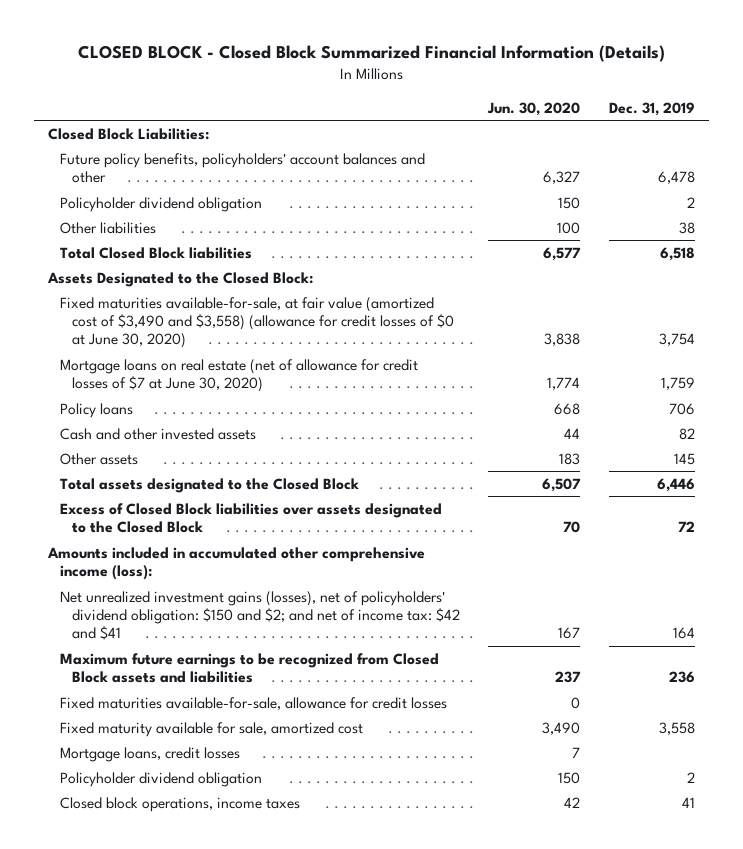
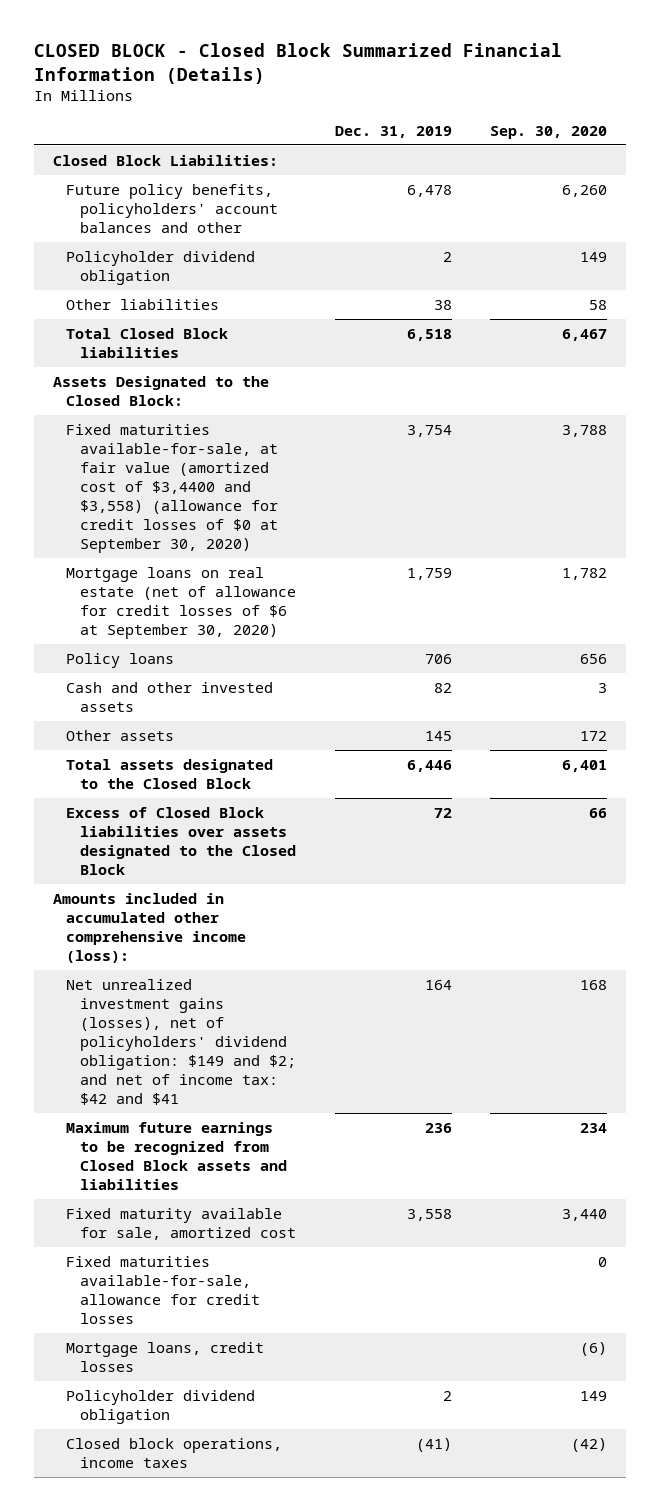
[487,101,581,116] Jun. 30, 2020 -> none
none -> [489,125,607,139] Sep. 30, 2020
[60,296,454,349] Fixed maturities available-for-sale, at fair value (amortized cost of $3,490 and $3,558) (allowance for credit losses of $0 at June 30, 2020) -> [66,423,279,554] Fixed maturities available-for-sale, at fair value (amortized cost of $3,4400 and $3,558) (allowance for credit losses of $0 at September 30, 2020)
[60,358,419,392] Mortgage loans on real estate (net of allowance for credit losses of $7 at June 30, 2020) -> [66,566,297,640] Mortgage loans on real estate (net of allowance for credit losses of $6 at September 30, 2020)
[60,590,460,641] Net unrealized investment gains (losses), net of policyholders' dividend obligation: $150 and $2; and net of income tax: $42 and $41 -> [66,978,297,1106] Net unrealized investment gains (losses), net of policyholders' dividend obligation: $149 and $2; and net of income tax: $42 and $41
[60,696,448,710] Fixed maturities available-for-sale, allowance for credit losses -> [66,1255,261,1325] Fixed maturities available-for-sale, allowance for credit losses
[681,796,695,808] 41 -> [415,1437,452,1452] (41)

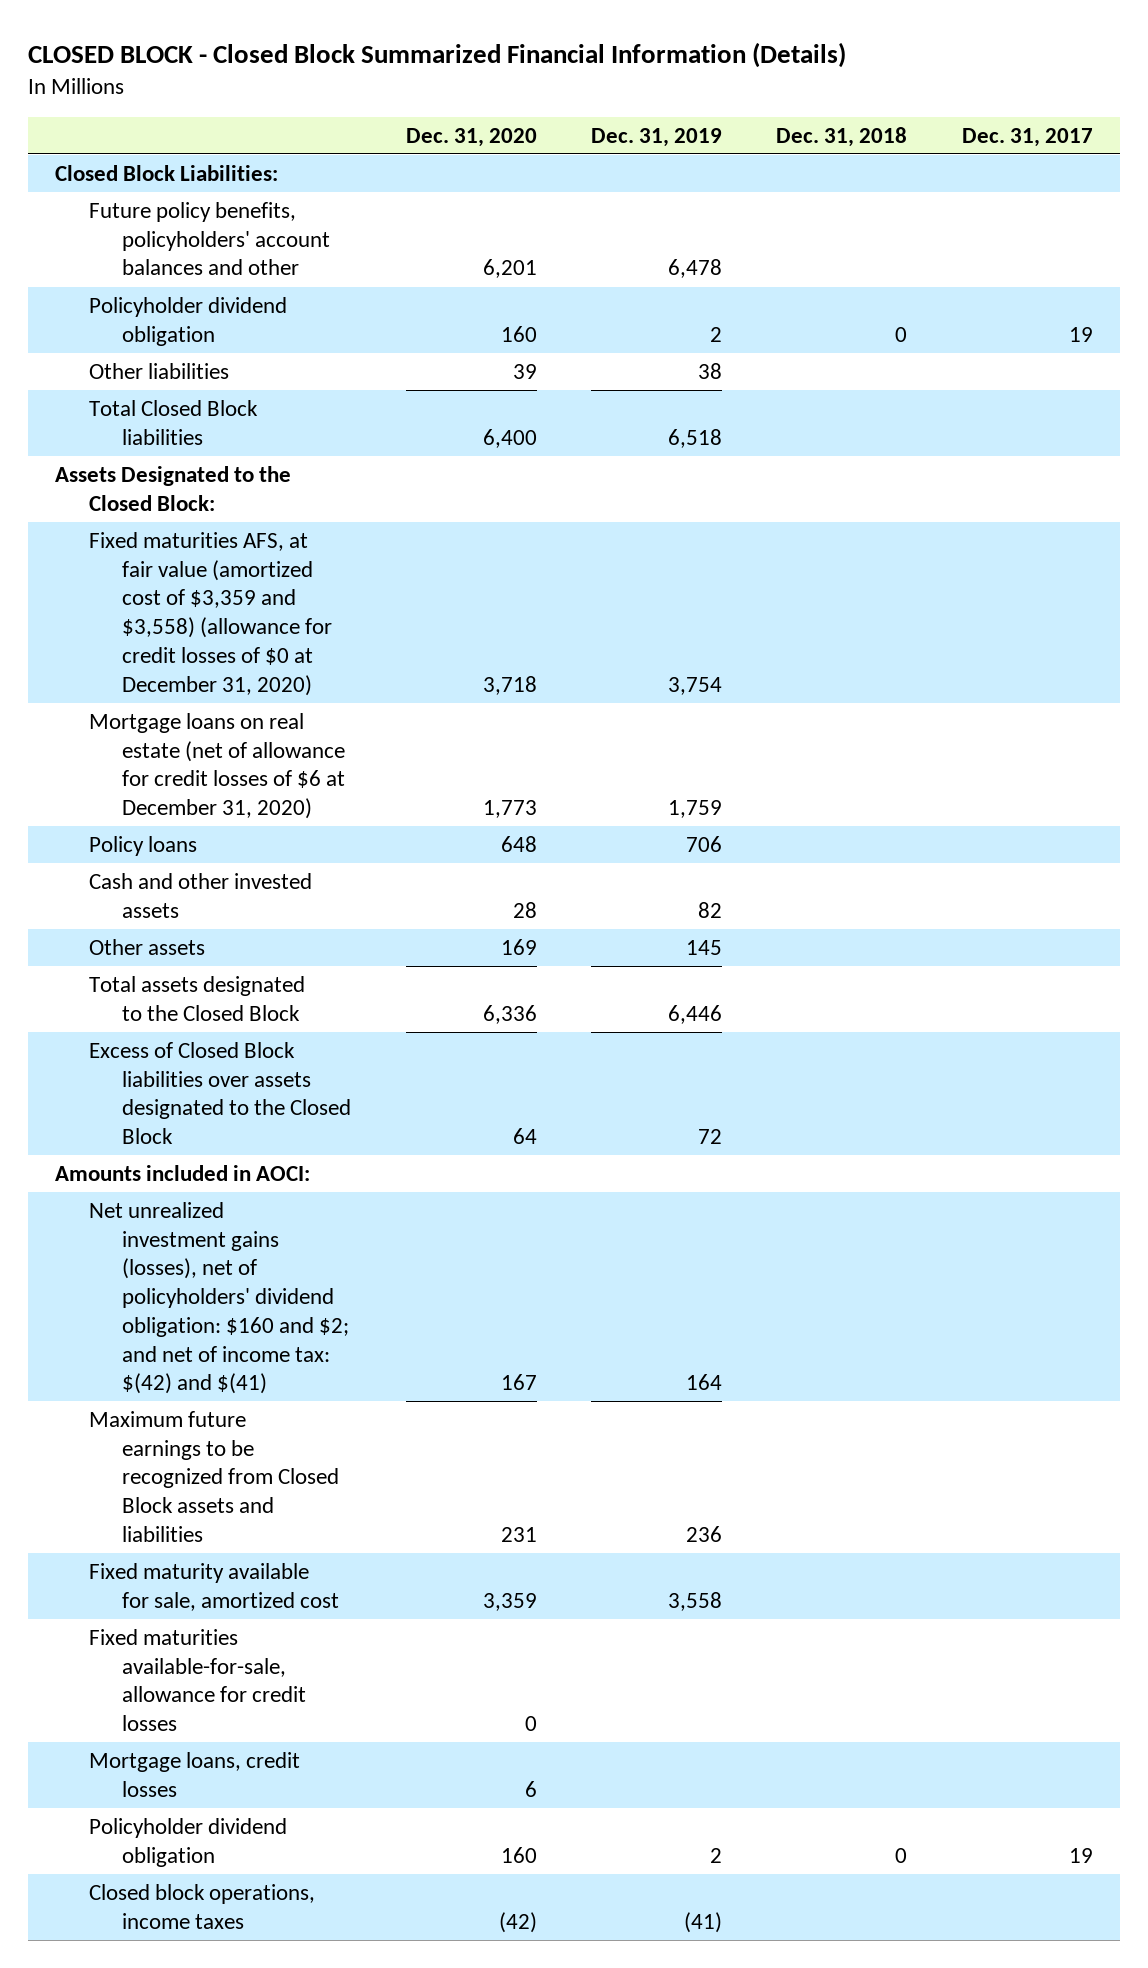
[489,125,607,139] Sep. 30, 2020 -> none
none -> [405,127,537,147] Dec. 31, 2020
none -> [776,126,908,147] Dec. 31, 2018
none -> [961,127,1093,147] Dec. 31, 2017
[66,423,279,554] Fixed maturities available-for-sale, at fair value (amortized cost of $3,4400 and $3,558) (allowance for credit losses of $0 at September 30, 2020) -> [88,531,333,696] Fixed maturities AFS, at fair value (amortized cost of $3,359 and $3,558) (allowance for credit losses of $0 at December 31, 2020)
[66,566,297,640] Mortgage loans on real estate (net of allowance for credit losses of $6 at September 30, 2020) -> [88,712,346,820] Mortgage loans on real estate (net of allowance for credit losses of $6 at December 31, 2020)
[52,892,247,964] Amounts included in accumulated other comprehensive income (loss): -> [54,1164,310,1181] Amounts included in AOCI:
[66,978,297,1106] Net unrealized investment gains (losses), net of policyholders' dividend obligation: $149 and $2; and net of income tax: $42 and $41 -> [88,1201,350,1395] Net unrealized investment gains (losses), net of policyholders' dividend obligation: $160 and $2; and net of income tax: $(42) and $(41)

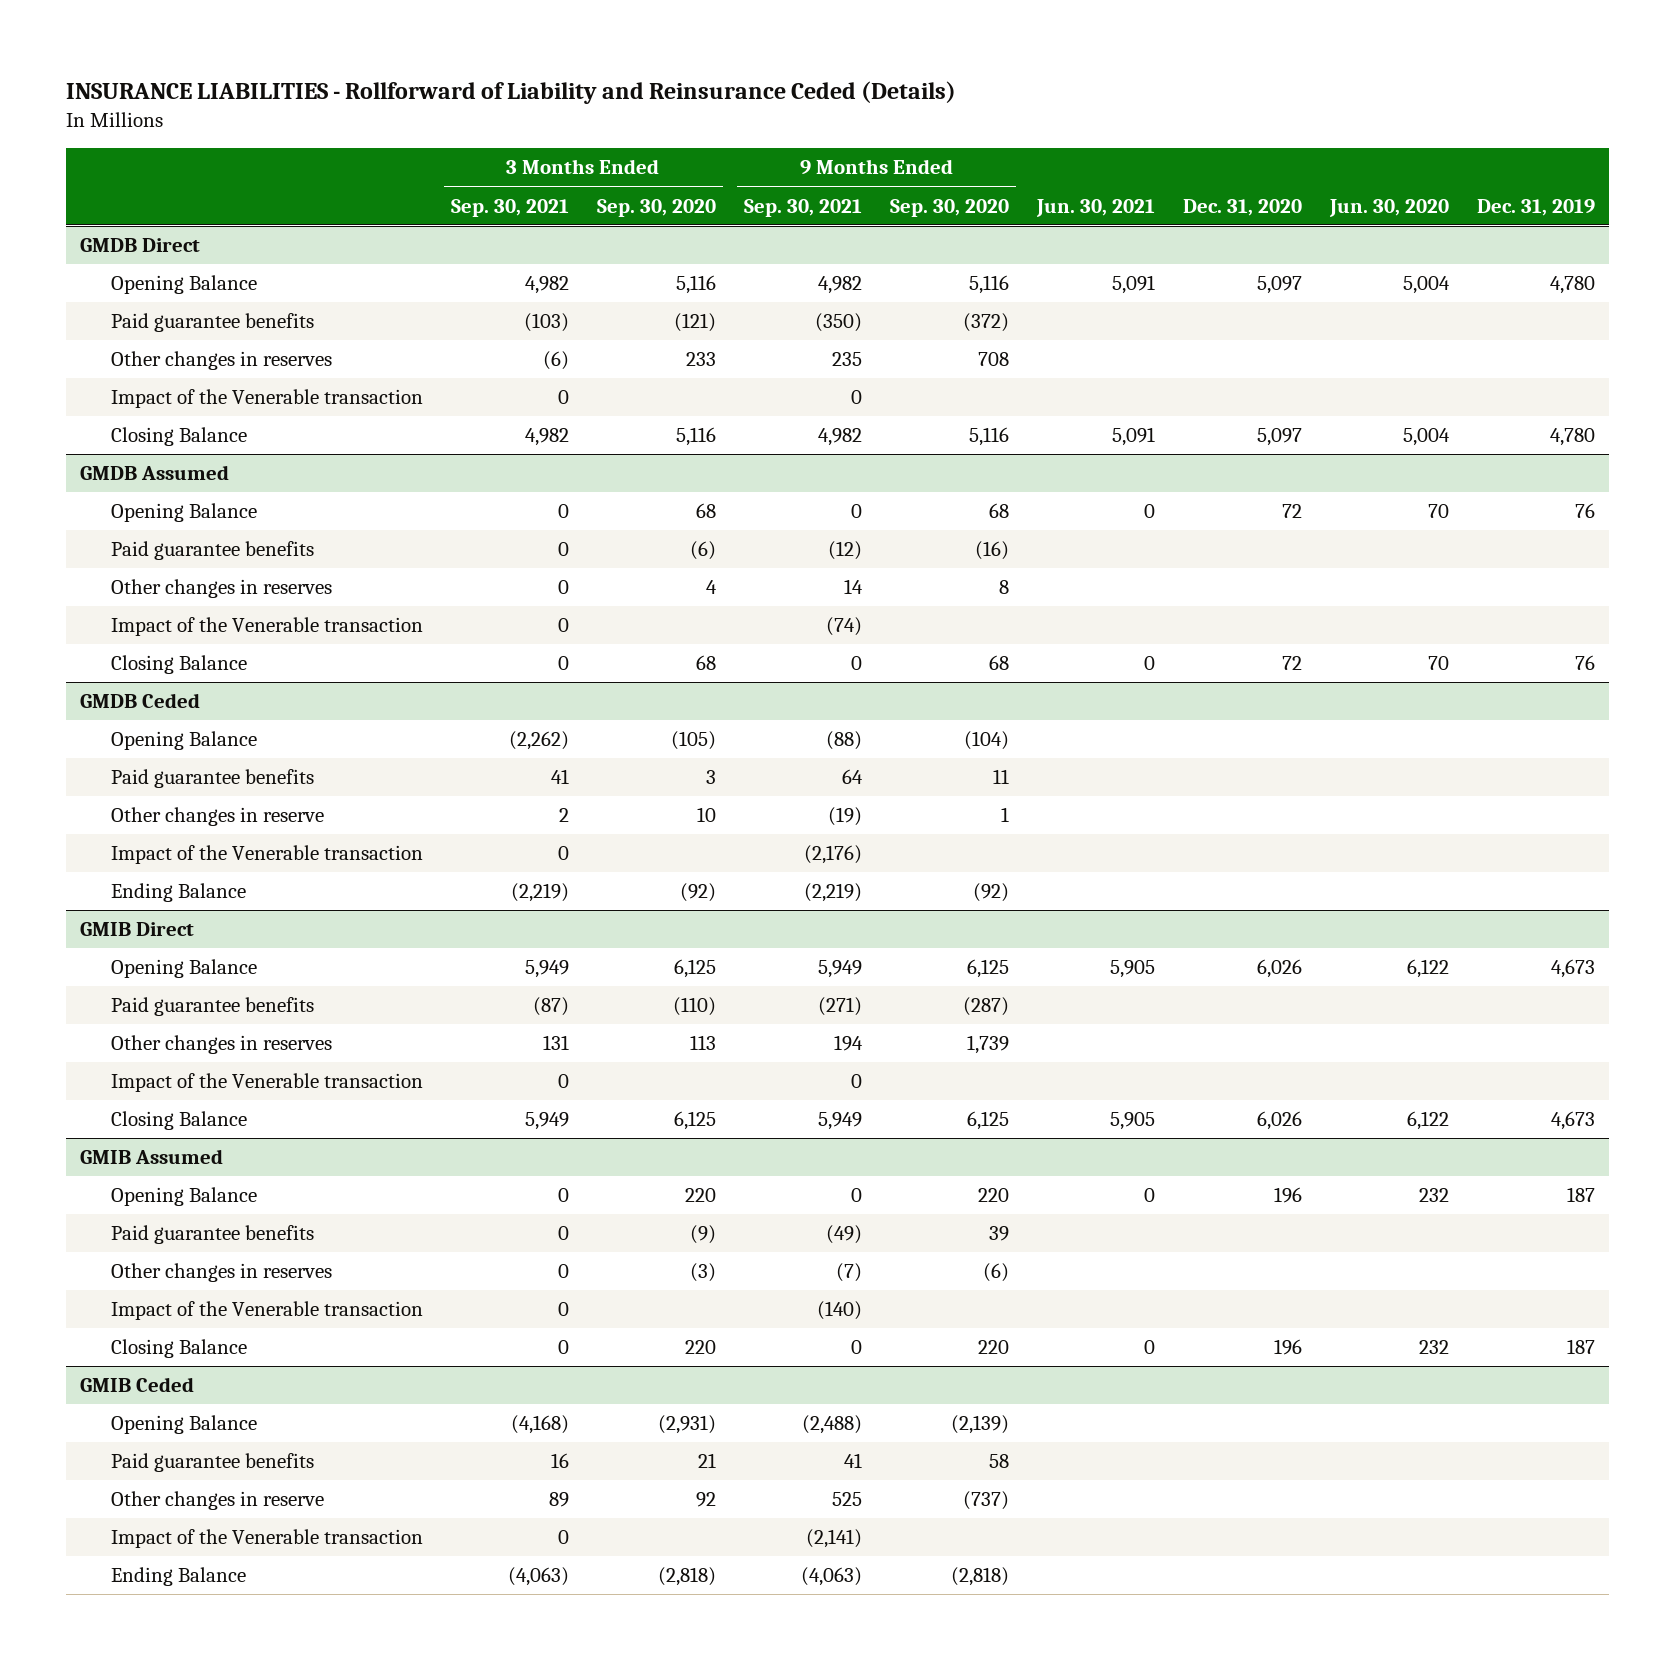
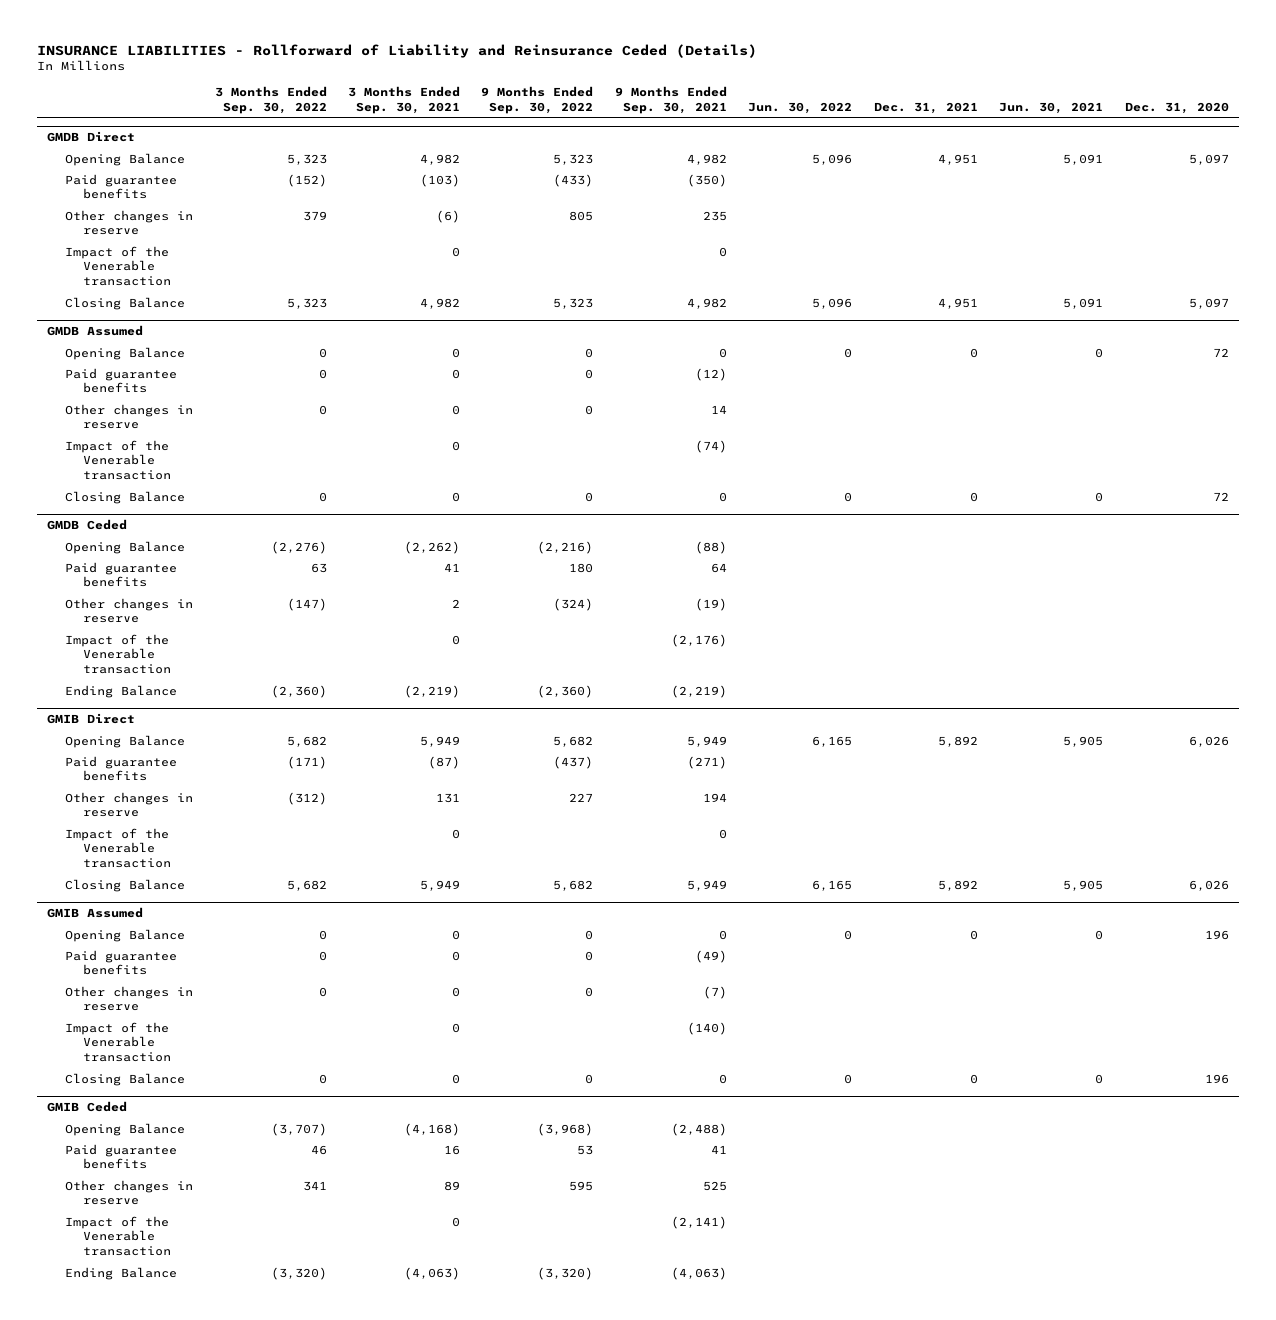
[596,198,716,217] Sep. 30, 2020 -> none
[890,198,1010,217] Sep. 30, 2020 -> none
[1329,198,1450,217] Jun. 30, 2020 -> none
[1477,198,1596,216] Dec. 31, 2019 -> none
none -> [214,86,327,114] 3 Months Ended Sep. 30, 2022
none -> [481,86,594,114] 9 Months Ended Sep. 30, 2022
none -> [748,101,853,114] Jun. 30, 2022
none -> [873,101,978,114] Dec. 31, 2021
[110,351,332,371] Other changes in reserves -> [65,209,194,236] Other changes in reserve
[110,579,332,599] Other changes in reserves -> [65,403,194,430] Other changes in reserve
[110,1035,332,1055] Other changes in reserves -> [65,791,194,818] Other changes in reserve
[110,1263,332,1283] Other changes in reserves -> [65,985,194,1012] Other changes in reserve

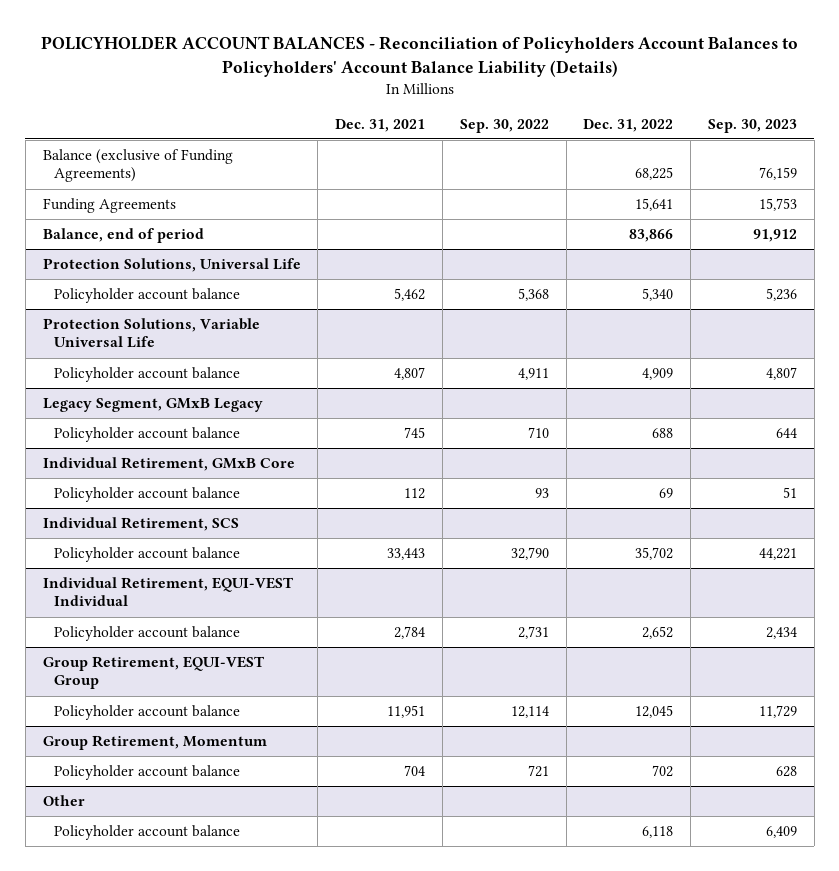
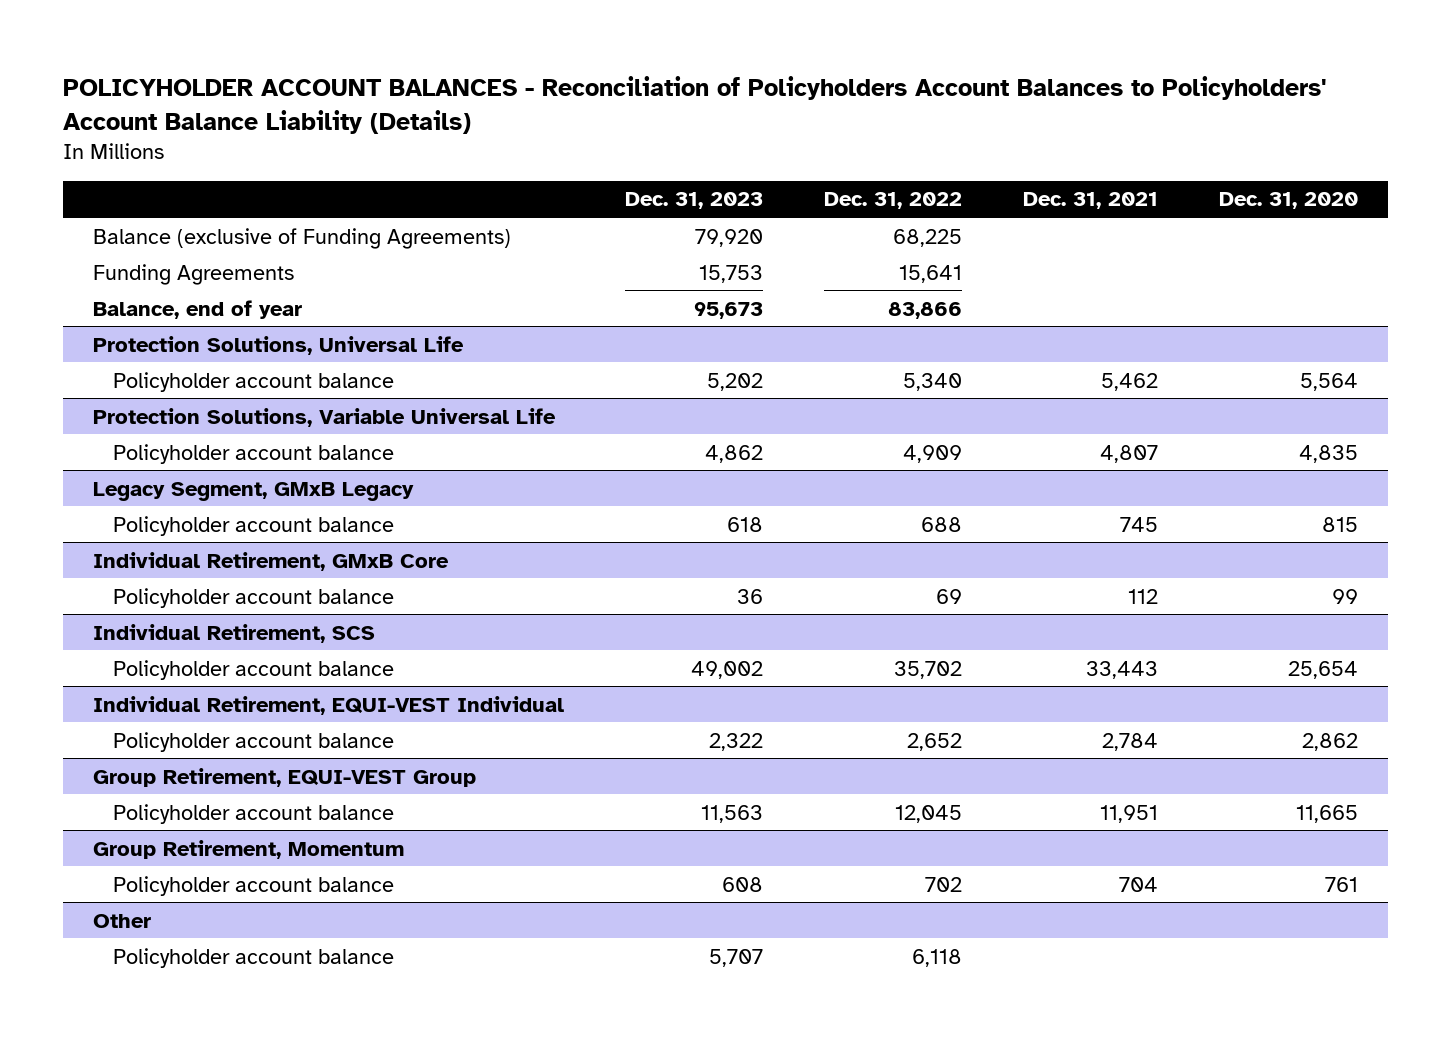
[459,118,549,133] Sep. 30, 2022 -> none
[707,118,797,133] Sep. 30, 2023 -> none
none -> [625,192,764,210] Dec. 31, 2023
none -> [1218,192,1358,210] Dec. 31, 2020
[42,228,204,244] Balance, end of period -> [93,299,303,319] Balance, end of year

